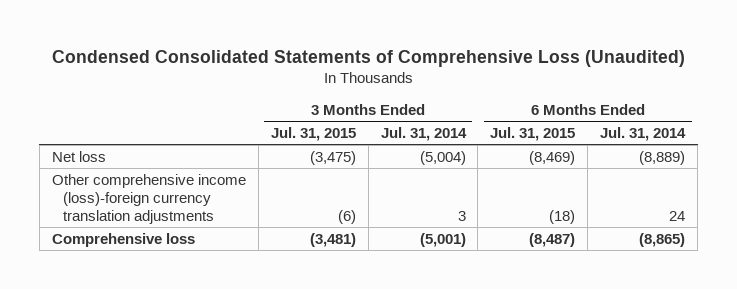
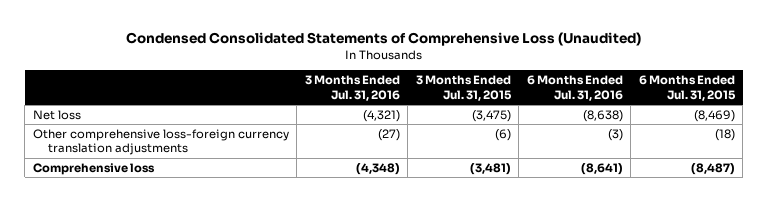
[380,127,467,142] Jul. 31, 2014 -> none
[600,127,687,142] Jul. 31, 2014 -> none
none -> [304,75,400,101] 3 Months Ended Jul. 31, 2016
none -> [526,75,623,101] 6 Months Ended Jul. 31, 2016
[51,173,246,224] Other comprehensive income (loss)-foreign currency translation adjustments -> [32,128,289,156] Other comprehensive loss-foreign currency translation adjustments

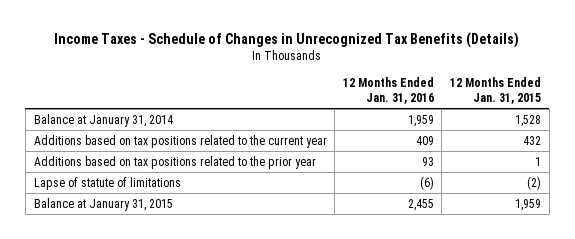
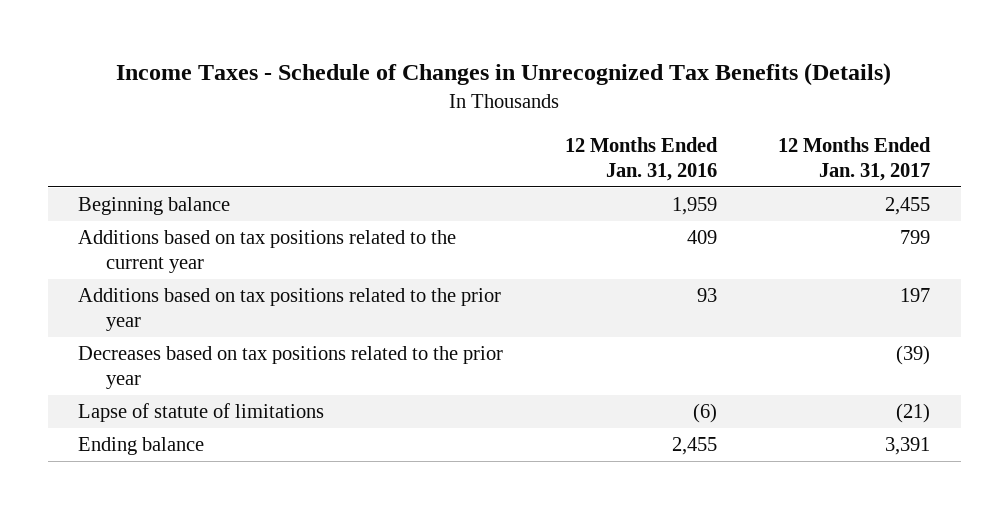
[450,77,542,104] 12 Months Ended Jan. 31, 2015 -> none
none -> [777,136,931,181] 12 Months Ended Jan. 31, 2017
[33,113,173,127] Balance at January 31, 2014 -> [78,197,231,216] Beginning balance
none -> [78,346,504,390] Decreases based on tax positions related to the prior year
[33,197,173,211] Balance at January 31, 2015 -> [78,437,205,456] Ending balance

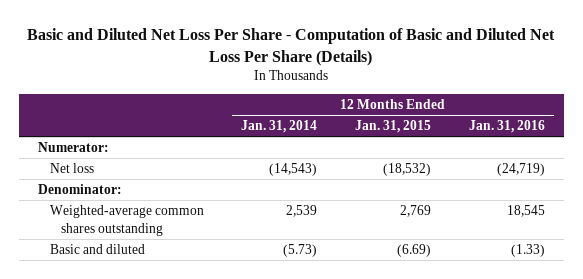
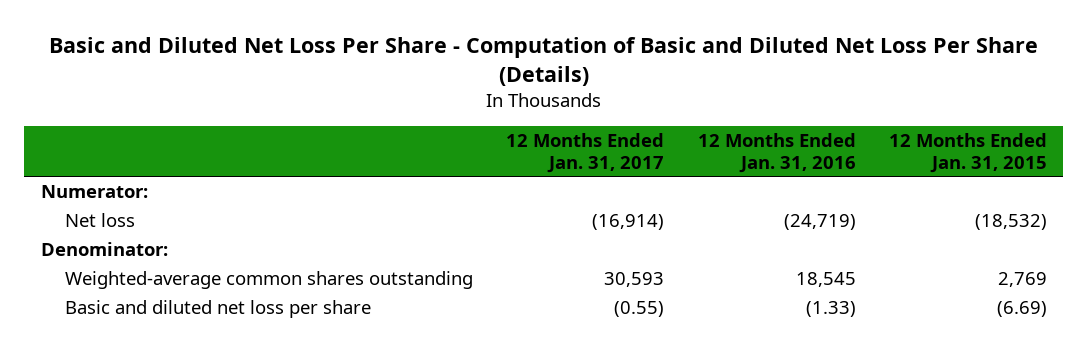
[241,120,318,134] Jan. 31, 2014 -> none
none -> [506,132,665,173] 12 Months Ended Jan. 31, 2017
[49,243,145,254] Basic and diluted -> [65,300,372,319] Basic and diluted net loss per share

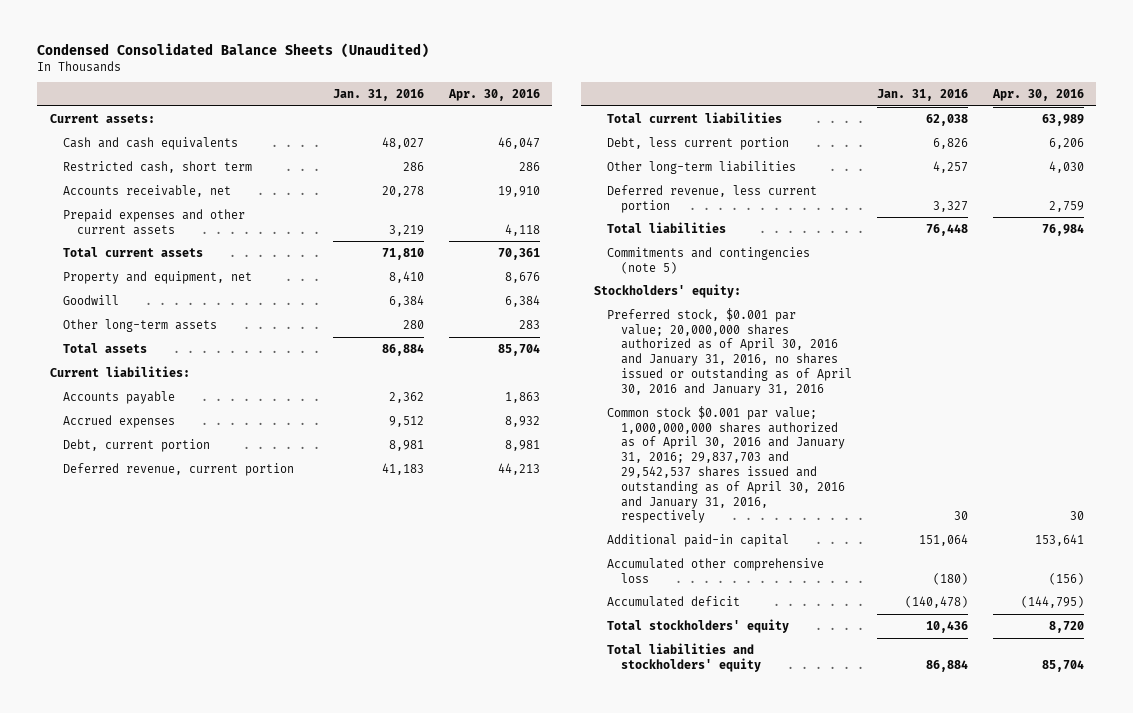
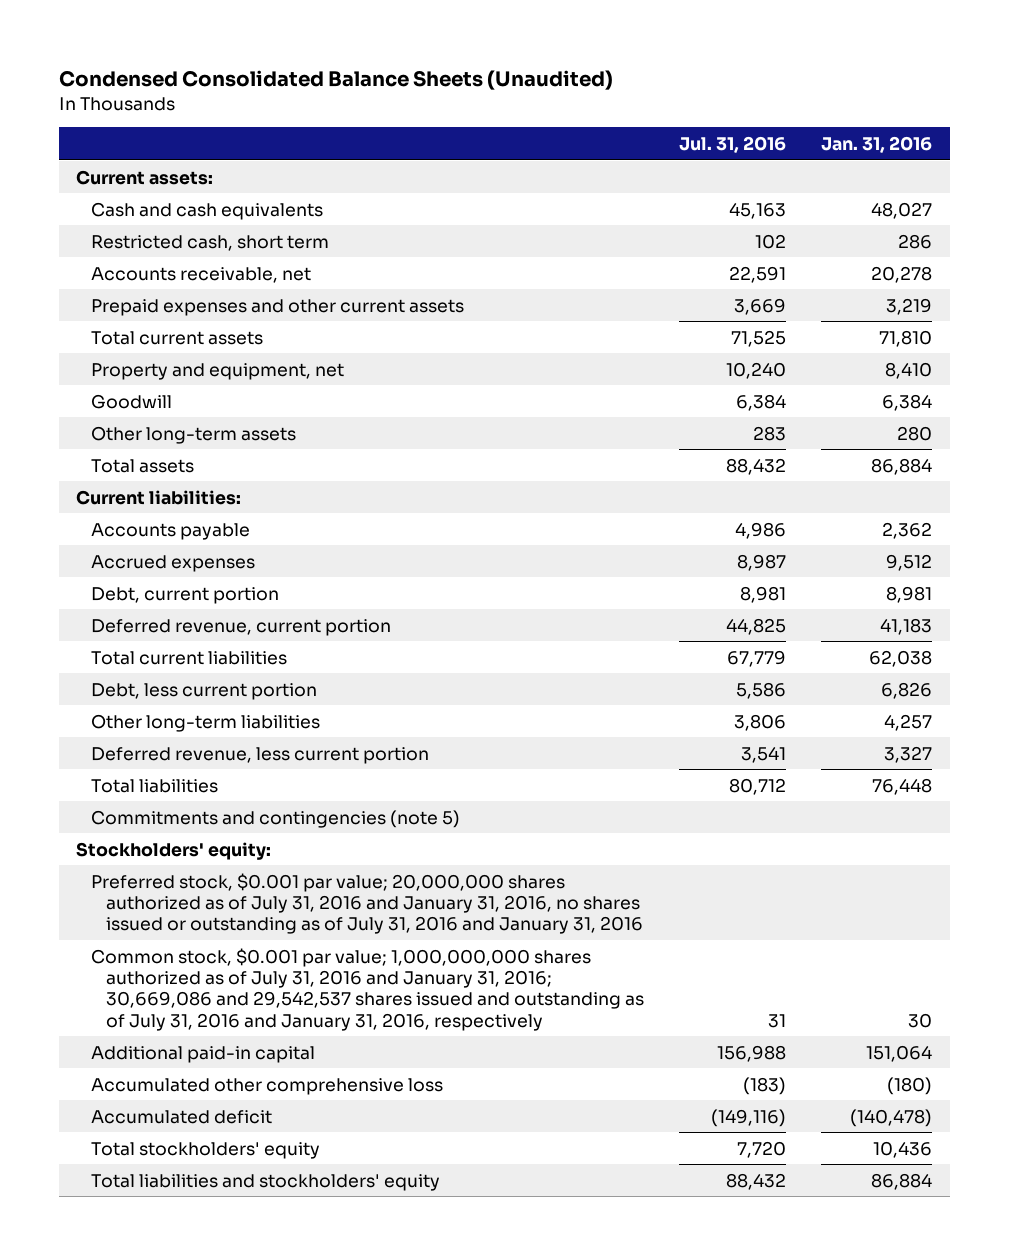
[447,88,540,101] Apr. 30, 2016 -> none
none -> [679,136,787,154] Jul. 31, 2016
[607,307,852,396] Preferred stock, $0.001 par value; 20,000,000 shares authorized as of April 30, 2016 and January 31, 2016, no shares issued or outstanding as of April 30, 2016 and January 31, 2016 -> [91,872,644,935] Preferred stock, $0.001 par value; 20,000,000 shares authorized as of July 31, 2016 and January 31, 2016, no shares issued or outstanding as of July 31, 2016 and January 31, 2016
[607,405,845,524] Common stock $0.001 par value; 1,000,000,000 shares authorized as of April 30, 2016 and January 31, 2016; 29,837,703 and 29,542,537 shares issued and outstanding as of April 30, 2016 and January 31, 2016, respectively -> [91,947,645,1031] Common stock, $0.001 par value; 1,000,000,000 shares authorized as of July 31, 2016 and January 31, 2016; 30,669,086 and 29,542,537 shares issued and outstanding as of July 31, 2016 and January 31, 2016, respectively

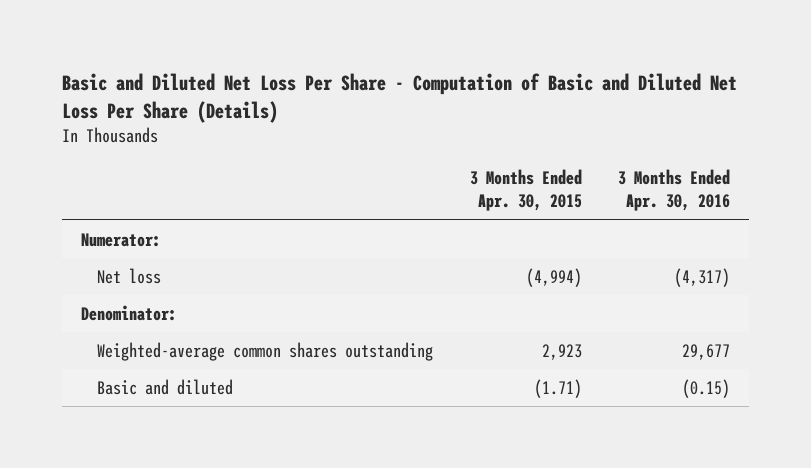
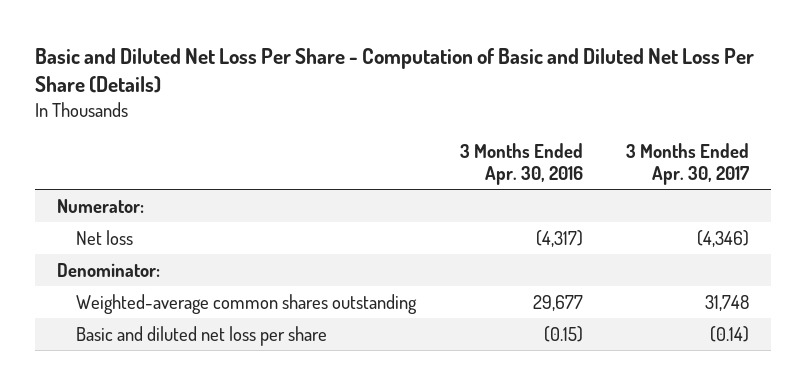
[469,169,582,212] 3 Months Ended Apr. 30, 2015 -> none
none -> [625,143,749,185] 3 Months Ended Apr. 30, 2017
[96,378,233,395] Basic and diluted -> [76,325,328,346] Basic and diluted net loss per share

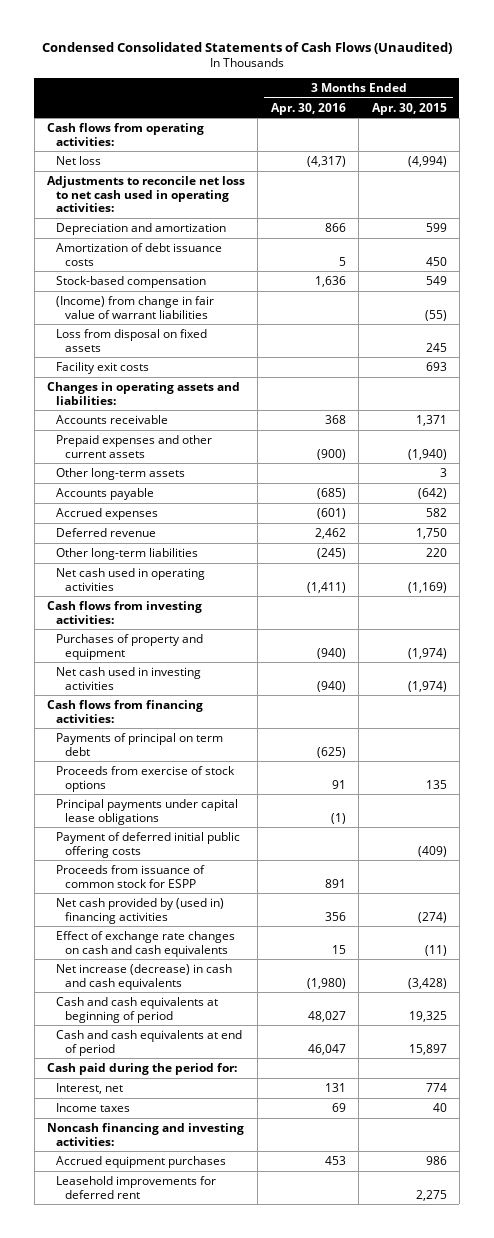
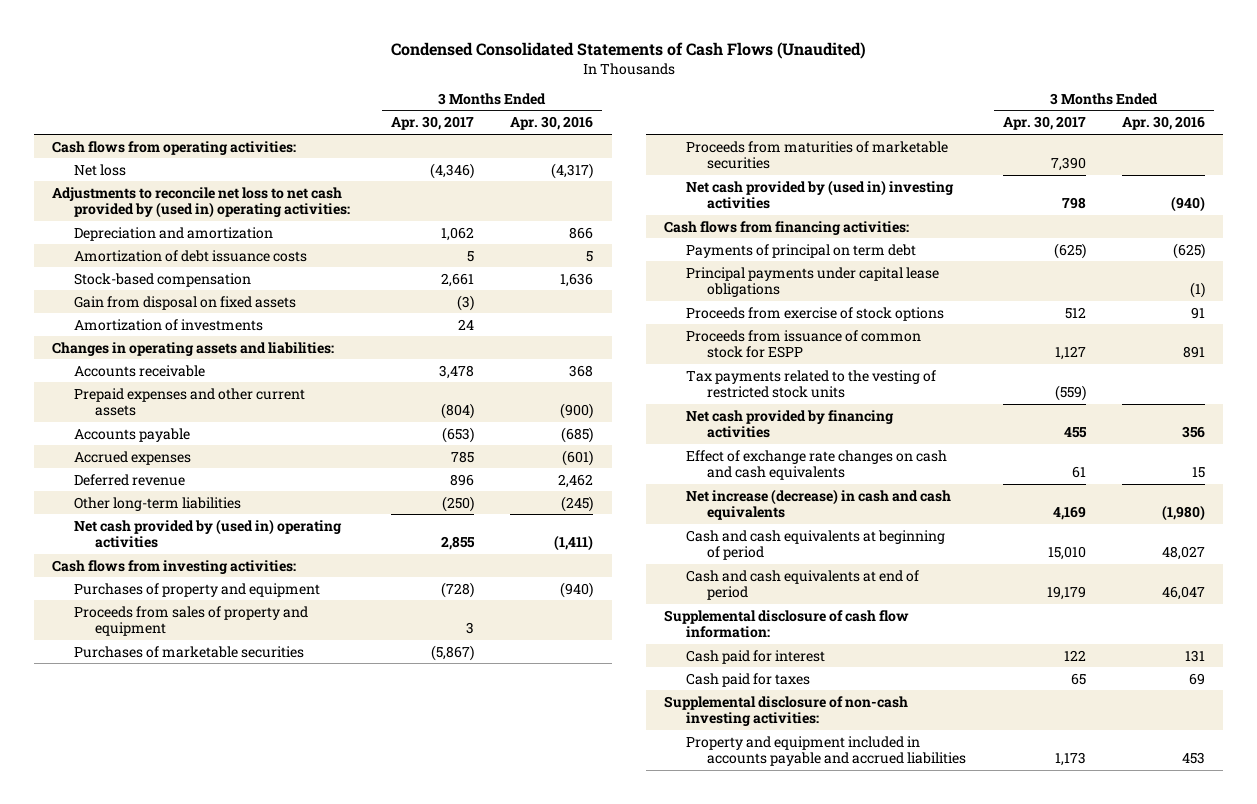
[371,102,447,115] Apr. 30, 2015 -> none
none -> [390,116,474,131] Apr. 30, 2017
[46,175,245,213] Adjustments to reconcile net loss to net cash used in operating activities: -> [52,186,350,219] Adjustments to reconcile net loss to net cash provided by (used in) operating activities:
[55,295,214,319] (Income) from change in fair value of warrant liabilities -> none
[55,361,149,374] Facility exit costs -> none
[55,328,207,352] Loss from disposal on fixed assets -> [73,295,296,310] Gain from disposal on fixed assets
none -> [73,318,263,331] Amortization of investments
[55,467,185,480] Other long-term assets -> none
[55,567,205,591] Net cash used in operating activities -> [73,518,342,549] Net cash provided by (used in) operating activities
none -> [73,605,308,637] Proceeds from sales of property and equipment
none -> [73,645,304,658] Purchases of marketable securities
none -> [685,140,948,170] Proceeds from maturities of marketable securities
[55,666,201,690] Net cash used in investing activities -> [685,179,954,210] Net cash provided by (used in) investing activities
[55,831,240,858] Payment of deferred initial public offering costs -> none
[55,765,235,792] Proceeds from exercise of stock options -> [685,306,944,321] Proceeds from exercise of stock options
none -> [685,369,936,399] Tax payments related to the vesting of restricted stock units
[55,897,224,924] Net cash provided by (used in) financing activities -> [685,409,894,439] Net cash provided by financing activities
[46,1062,237,1075] Cash paid during the period for: -> none
[55,1175,216,1199] Leasehold improvements for deferred rent -> none
none -> [664,609,910,639] Supplemental disclosure of cash flow information:
[55,1082,123,1094] Interest, net -> [685,649,825,664] Cash paid for interest
[55,1102,130,1112] Income taxes -> [685,672,810,687] Cash paid for taxes
[46,1122,244,1146] Noncash financing and investing activities: -> [664,695,909,727] Supplemental disclosure of non-cash investing activities:
[55,1155,226,1168] Accrued equipment purchases -> [685,735,967,767] Property and equipment included in accounts payable and accrued liabilities

